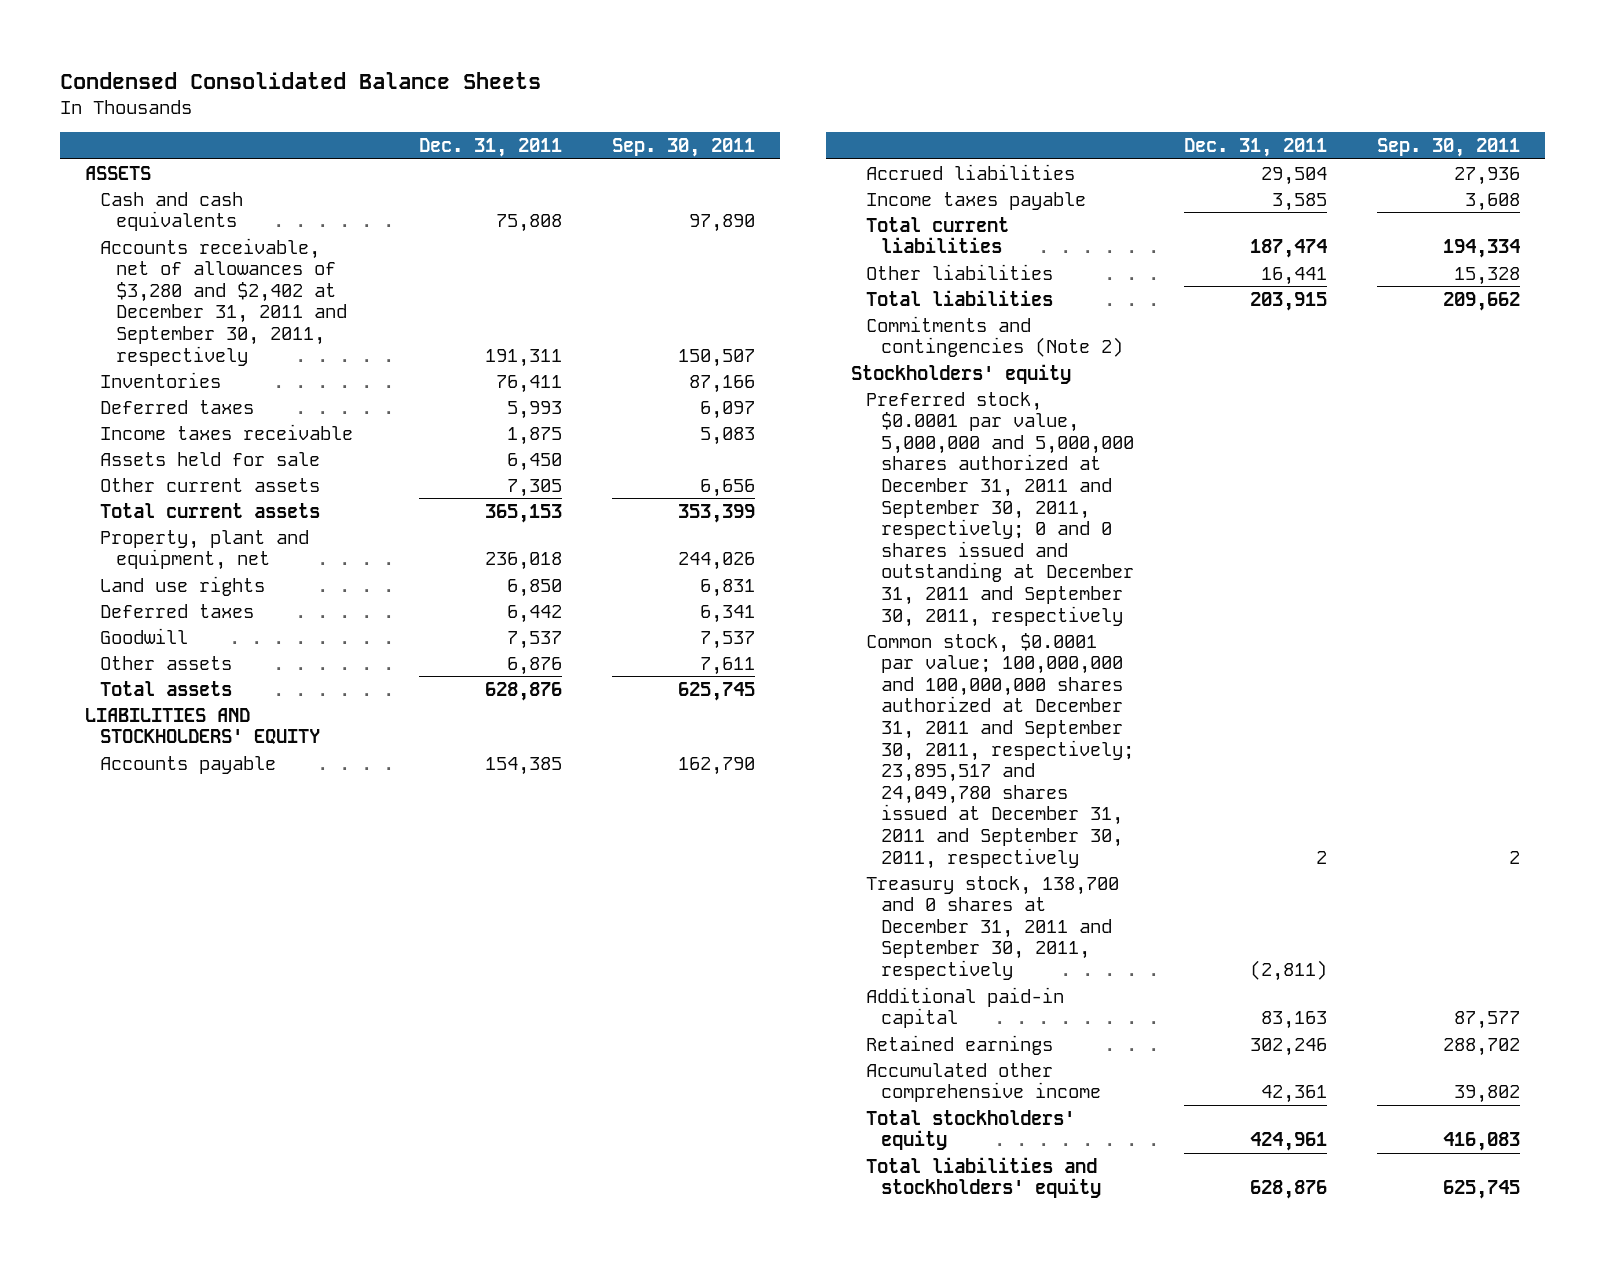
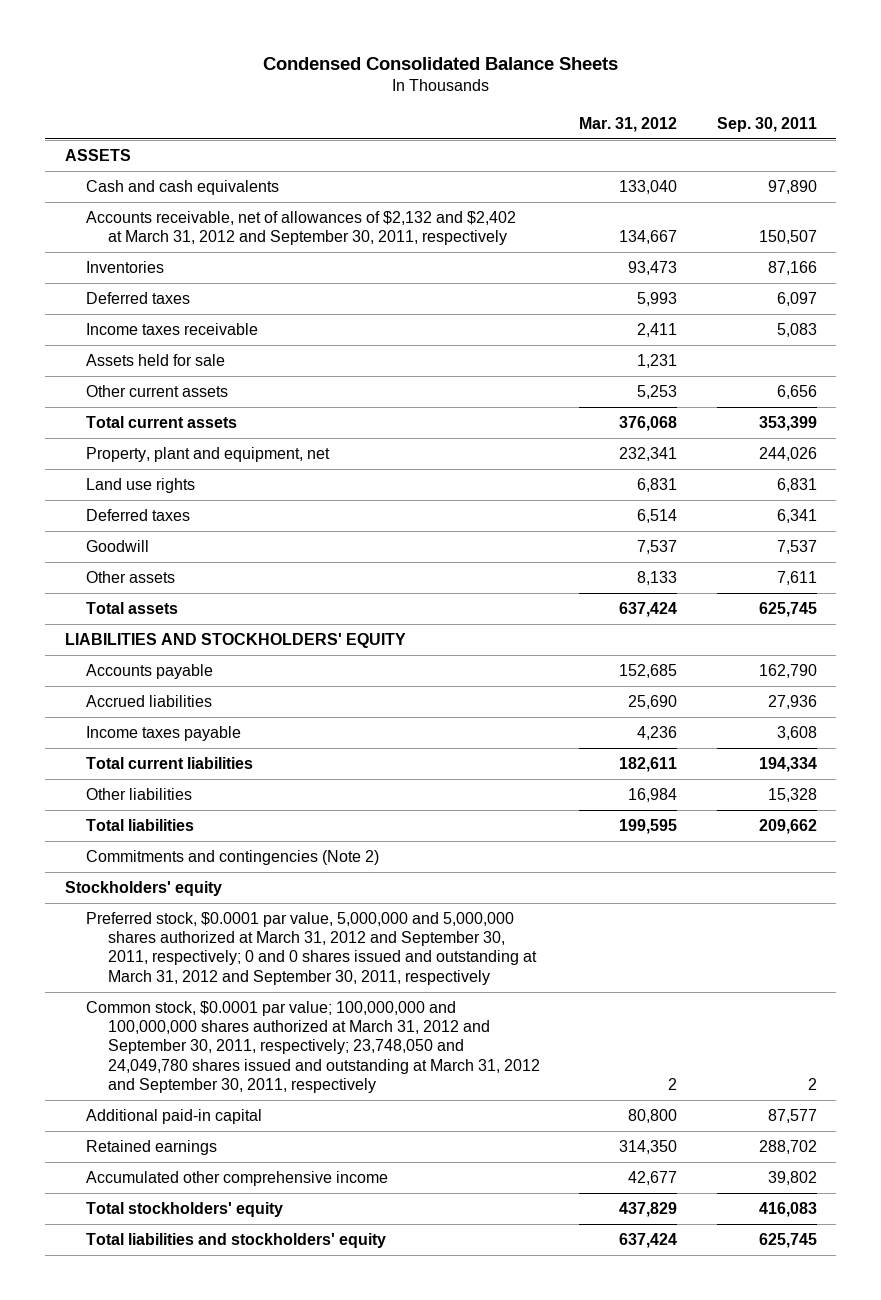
[418,137,562,157] Dec. 31, 2011 -> none
none -> [579,116,678,132] Mar. 31, 2012
[100,237,347,366] Accounts receivable, net of allowances of $3,280 and $2,402 at December 31, 2011 and September 30, 2011, respectively -> [86,211,517,246] Accounts receivable, net of allowances of $2,132 and $2,402 at March 31, 2012 and September 30, 2011, respectively
[866,875,1120,980] Treasury stock, 138,700 and 0 shares at December 31, 2011 and September 30, 2011, respectively -> none
[866,391,1135,627] Preferred stock, $0.0001 par value, 5,000,000 and 5,000,000 shares authorized at December 31, 2011 and September 30, 2011, respectively; 0 and 0 shares issued and outstanding at December 31, 2011 and September 30, 2011, respectively -> [86,912,537,985] Preferred stock, $0.0001 par value, 5,000,000 and 5,000,000 shares authorized at March 31, 2012 and September 30, 2011, respectively; 0 and 0 shares issued and outstanding at March 31, 2012 and September 30, 2011, respectively
[866,632,1135,869] Common stock, $0.0001 par value; 100,000,000 and 100,000,000 shares authorized at December 31, 2011 and September 30, 2011, respectively; 23,895,517 and 24,049,780 shares issued at December 31, 2011 and September 30, 2011, respectively -> [86,1001,540,1093] Common stock, $0.0001 par value; 100,000,000 and 100,000,000 shares authorized at March 31, 2012 and September 30, 2011, respectively; 23,748,050 and 24,049,780 shares issued and outstanding at March 31, 2012 and September 30, 2011, respectively

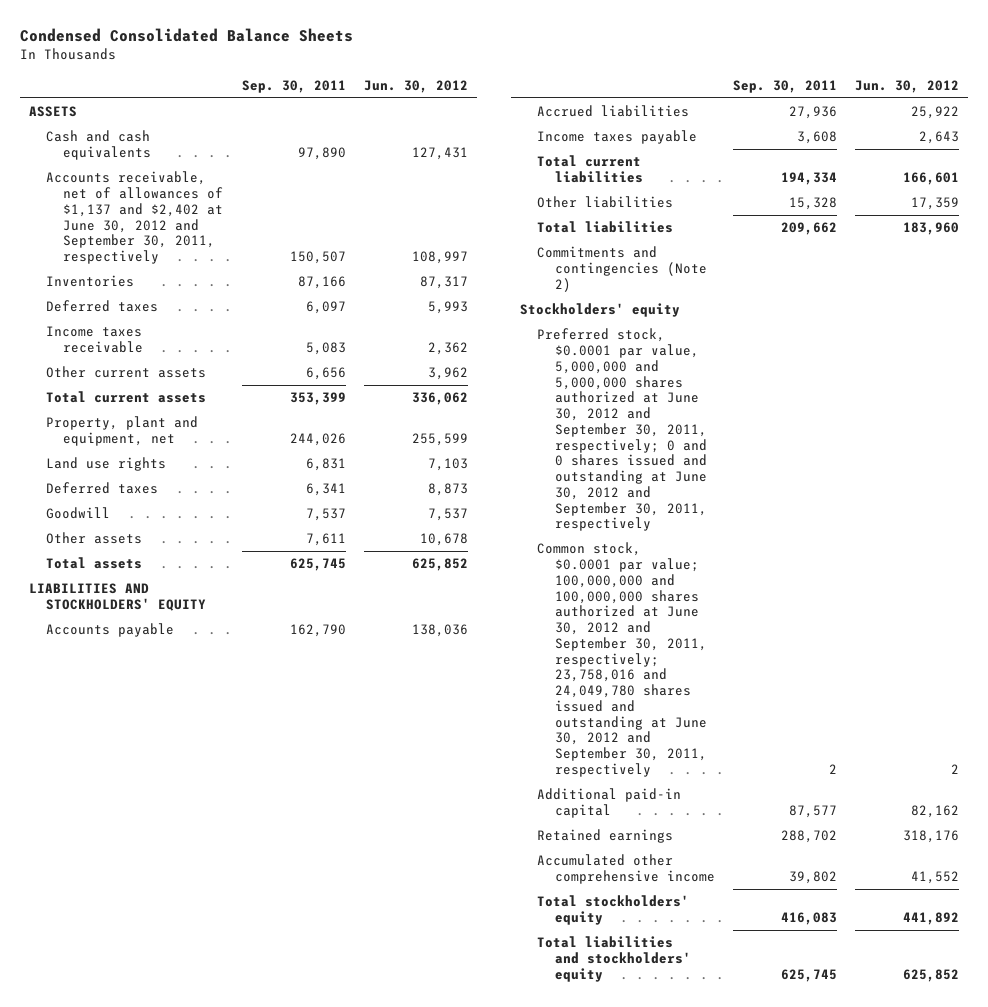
[579,116,678,132] Mar. 31, 2012 -> none
none -> [363,80,468,94] Jun. 30, 2012
[86,211,517,246] Accounts receivable, net of allowances of $2,132 and $2,402 at March 31, 2012 and September 30, 2011, respectively -> [46,171,224,265] Accounts receivable, net of allowances of $1,137 and $2,402 at June 30, 2012 and September 30, 2011, respectively
[86,354,226,367] Assets held for sale -> none
[86,912,537,985] Preferred stock, $0.0001 par value, 5,000,000 and 5,000,000 shares authorized at March 31, 2012 and September 30, 2011, respectively; 0 and 0 shares issued and outstanding at March 31, 2012 and September 30, 2011, respectively -> [537,328,707,532] Preferred stock, $0.0001 par value, 5,000,000 and 5,000,000 shares authorized at June 30, 2012 and September 30, 2011, respectively; 0 and 0 shares issued and outstanding at June 30, 2012 and September 30, 2011, respectively
[86,1001,540,1093] Common stock, $0.0001 par value; 100,000,000 and 100,000,000 shares authorized at March 31, 2012 and September 30, 2011, respectively; 23,748,050 and 24,049,780 shares issued and outstanding at March 31, 2012 and September 30, 2011, respectively -> [537,542,707,777] Common stock, $0.0001 par value; 100,000,000 and 100,000,000 shares authorized at June 30, 2012 and September 30, 2011, respectively; 23,758,016 and 24,049,780 shares issued and outstanding at June 30, 2012 and September 30, 2011, respectively

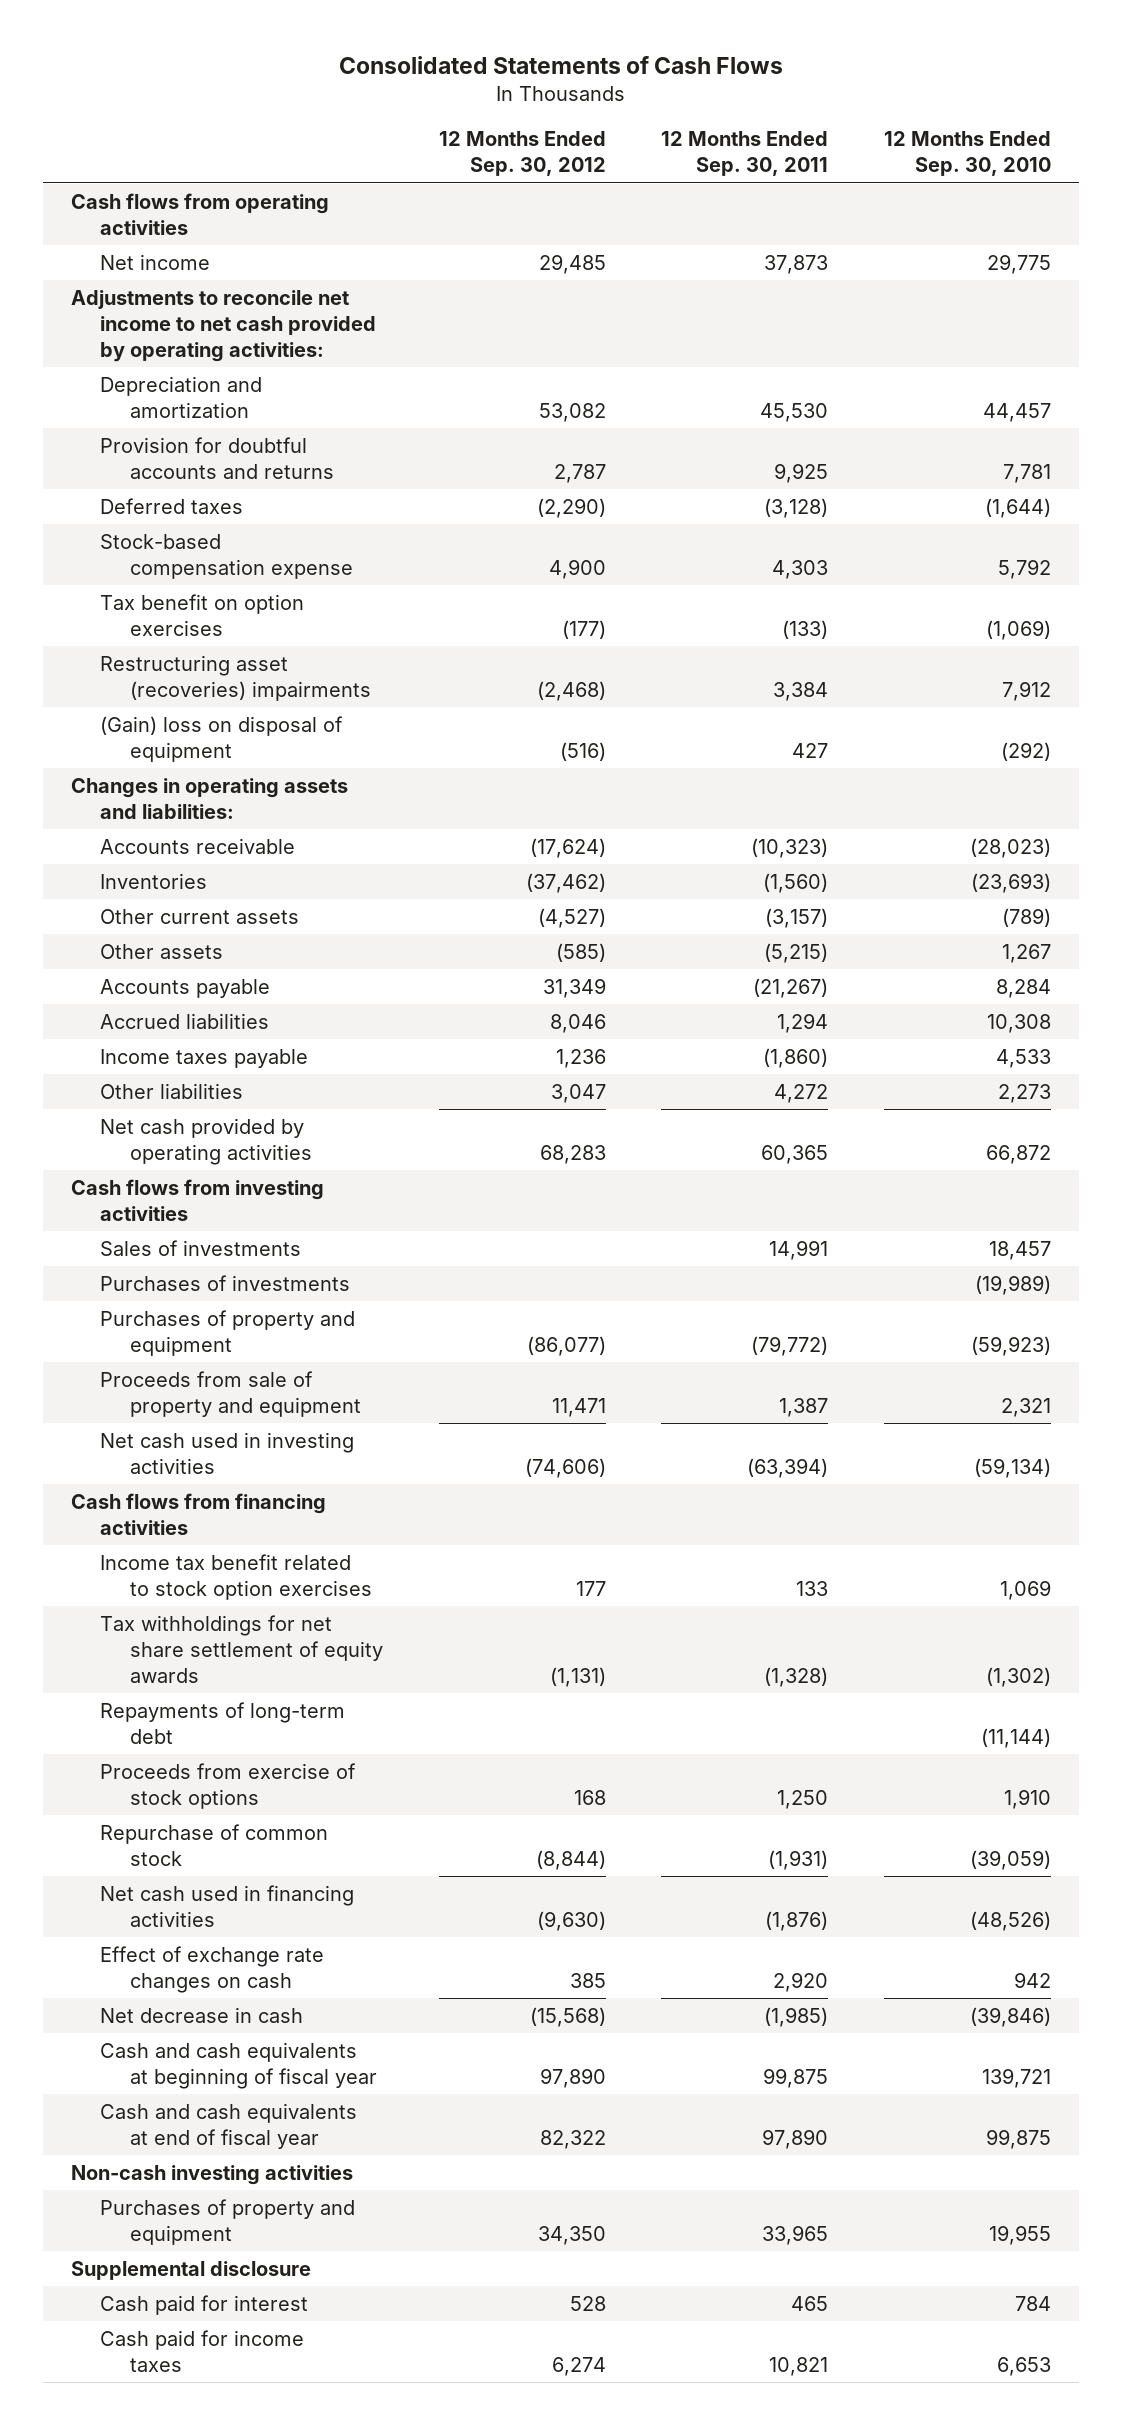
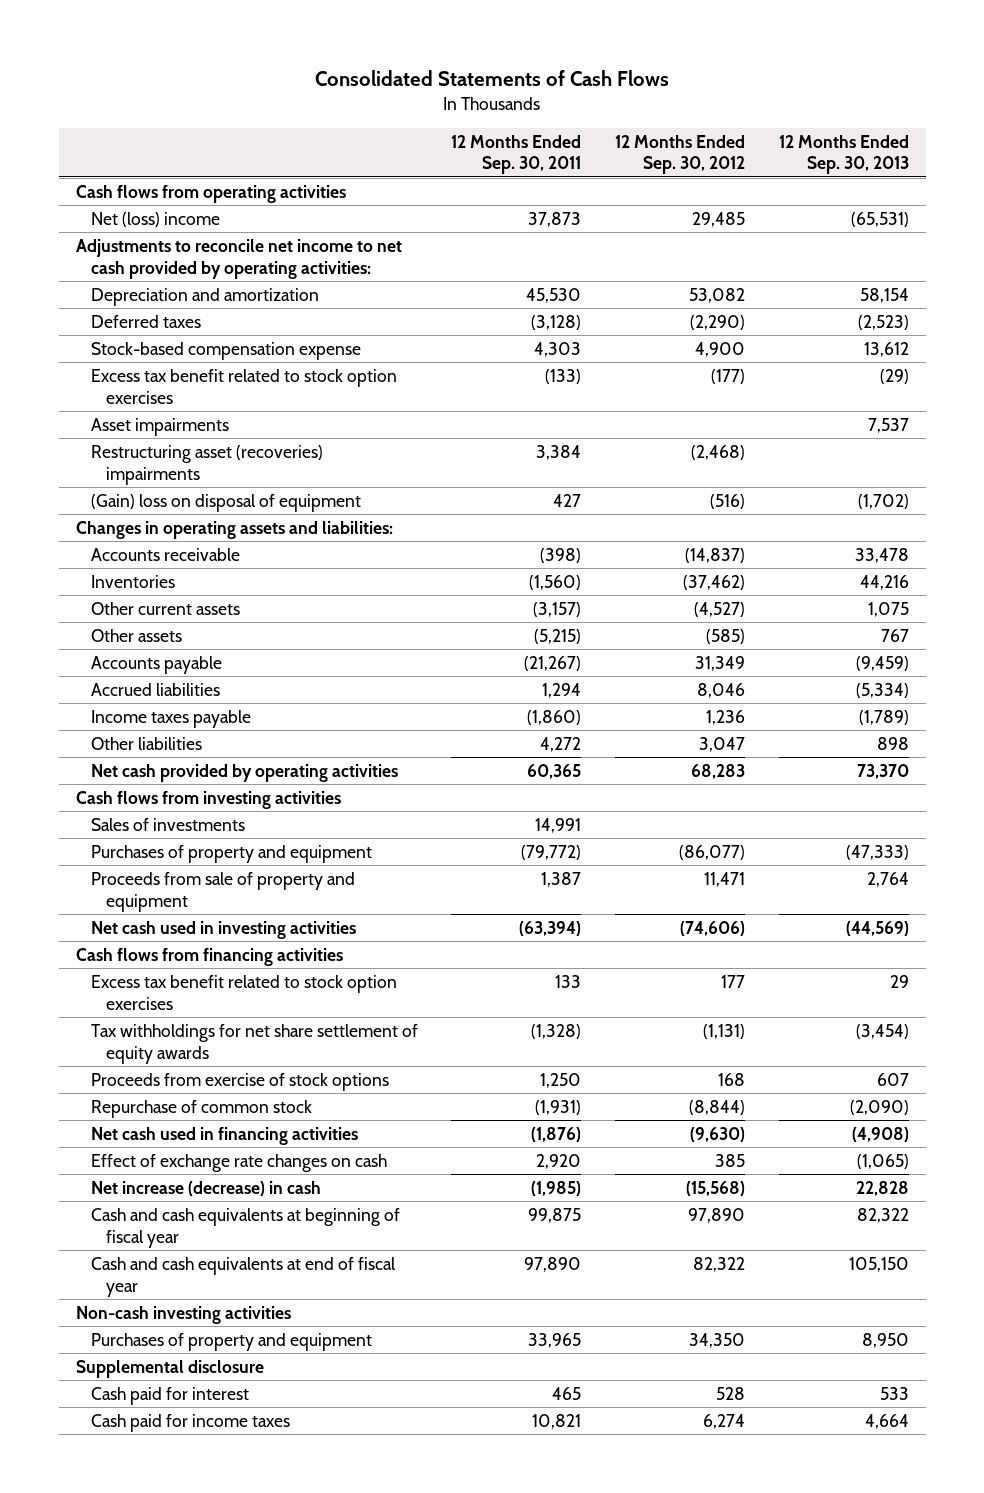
[884,131,1052,177] 12 Months Ended Sep. 30, 2010 -> none
none -> [778,134,909,175] 12 Months Ended Sep. 30, 2013
[100,254,211,271] Net income -> [90,211,220,227] Net (loss) income
[100,437,334,479] Provision for doubtful accounts and returns -> none
[100,594,305,636] Tax benefit on option exercises -> [90,368,397,404] Excess tax benefit related to stock option exercises
none -> [90,417,229,436] Asset impairments
[529,838,606,859] (17,624) -> [685,547,746,563] (14,837)
[751,838,829,859] (10,323) -> [540,547,582,563] (398)
[100,1275,351,1292] Purchases of investments -> none
[100,1554,372,1600] Income tax benefit related to stock option exercises -> [90,974,397,1010] Excess tax benefit related to stock option exercises
[100,1702,346,1744] Repayments of long-term debt -> none
[100,2007,304,2024] Net decrease in cash -> [90,1180,321,1196] Net increase (decrease) in cash

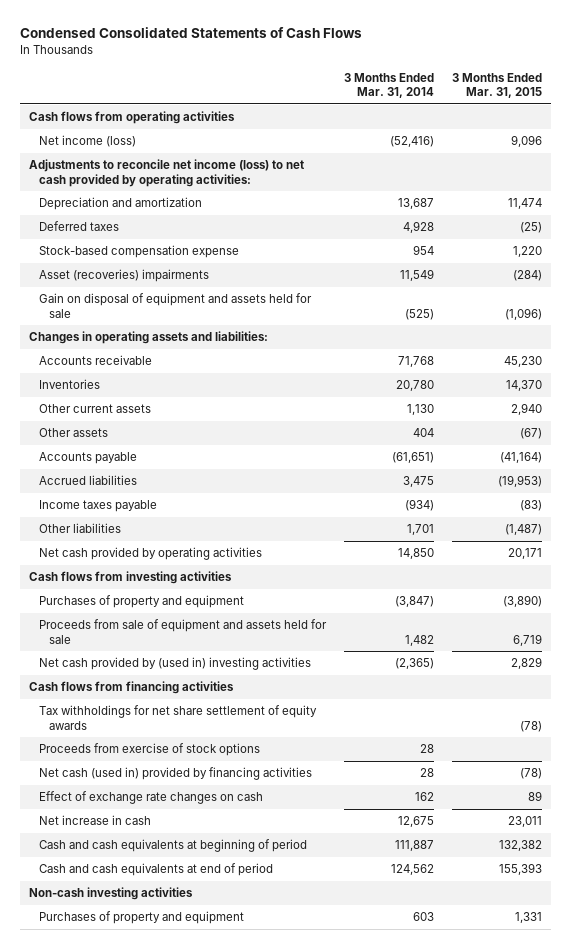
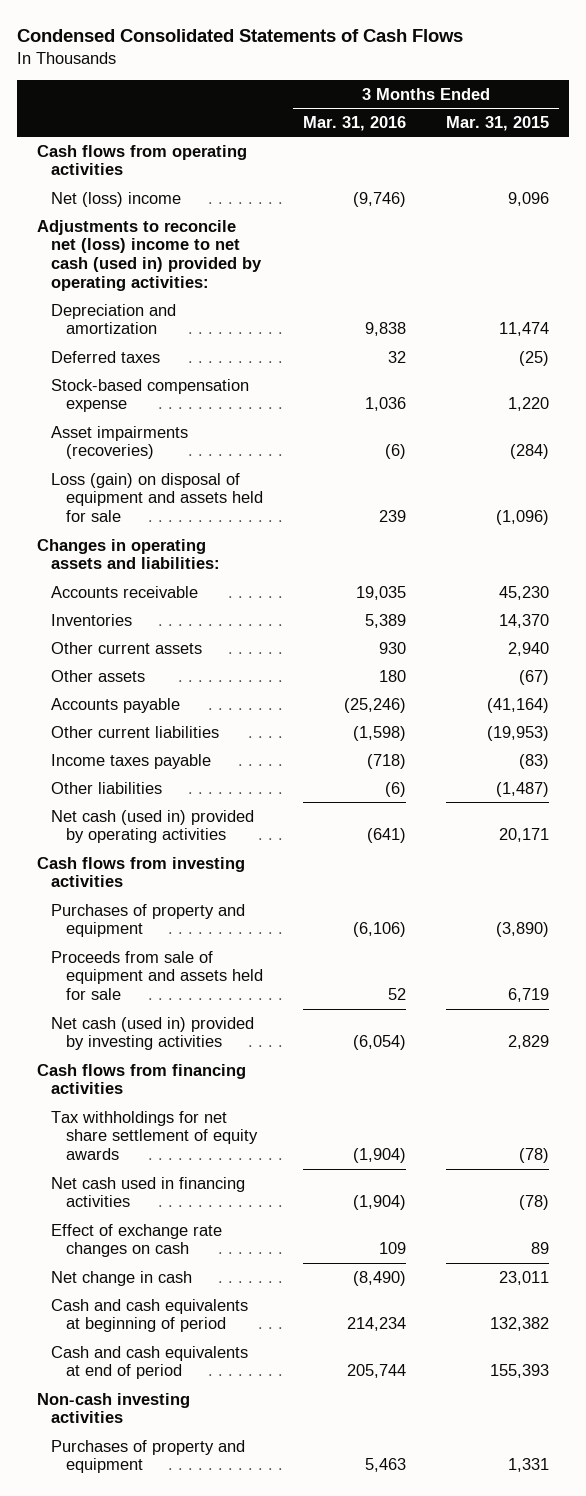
[343,72,434,99] 3 Months Ended Mar. 31, 2014 -> none
none -> [302,116,406,132] Mar. 31, 2016
[38,135,136,148] Net income (loss) -> [51,191,182,207] Net (loss) income
[28,159,304,187] Adjustments to reconcile net income (loss) to net cash provided by operating activities: -> [36,219,263,292] Adjustments to reconcile net (loss) income to net cash (used in) provided by operating activities:
[38,269,209,283] Asset (recoveries) impairments -> [51,425,189,460] Asset impairments (recoveries)
[38,293,312,318] Gain on disposal of equipment and assets held for sale -> [51,472,263,523] Loss (gain) on disposal of equipment and assets held for sale
[38,475,137,486] Accrued liabilities -> [51,725,220,738] Other current liabilities
[38,547,262,561] Net cash provided by operating activities -> [51,809,255,844] Net cash (used in) provided by operating activities
[38,657,311,671] Net cash provided by (used in) investing activities -> [51,1016,255,1051] Net cash (used in) provided by investing activities
[38,743,260,757] Proceeds from exercise of stock options -> none
[38,767,312,781] Net cash (used in) provided by financing activities -> [51,1176,246,1208] Net cash used in financing activities
[38,815,151,826] Net increase in cash -> [51,1270,193,1286] Net change in cash

